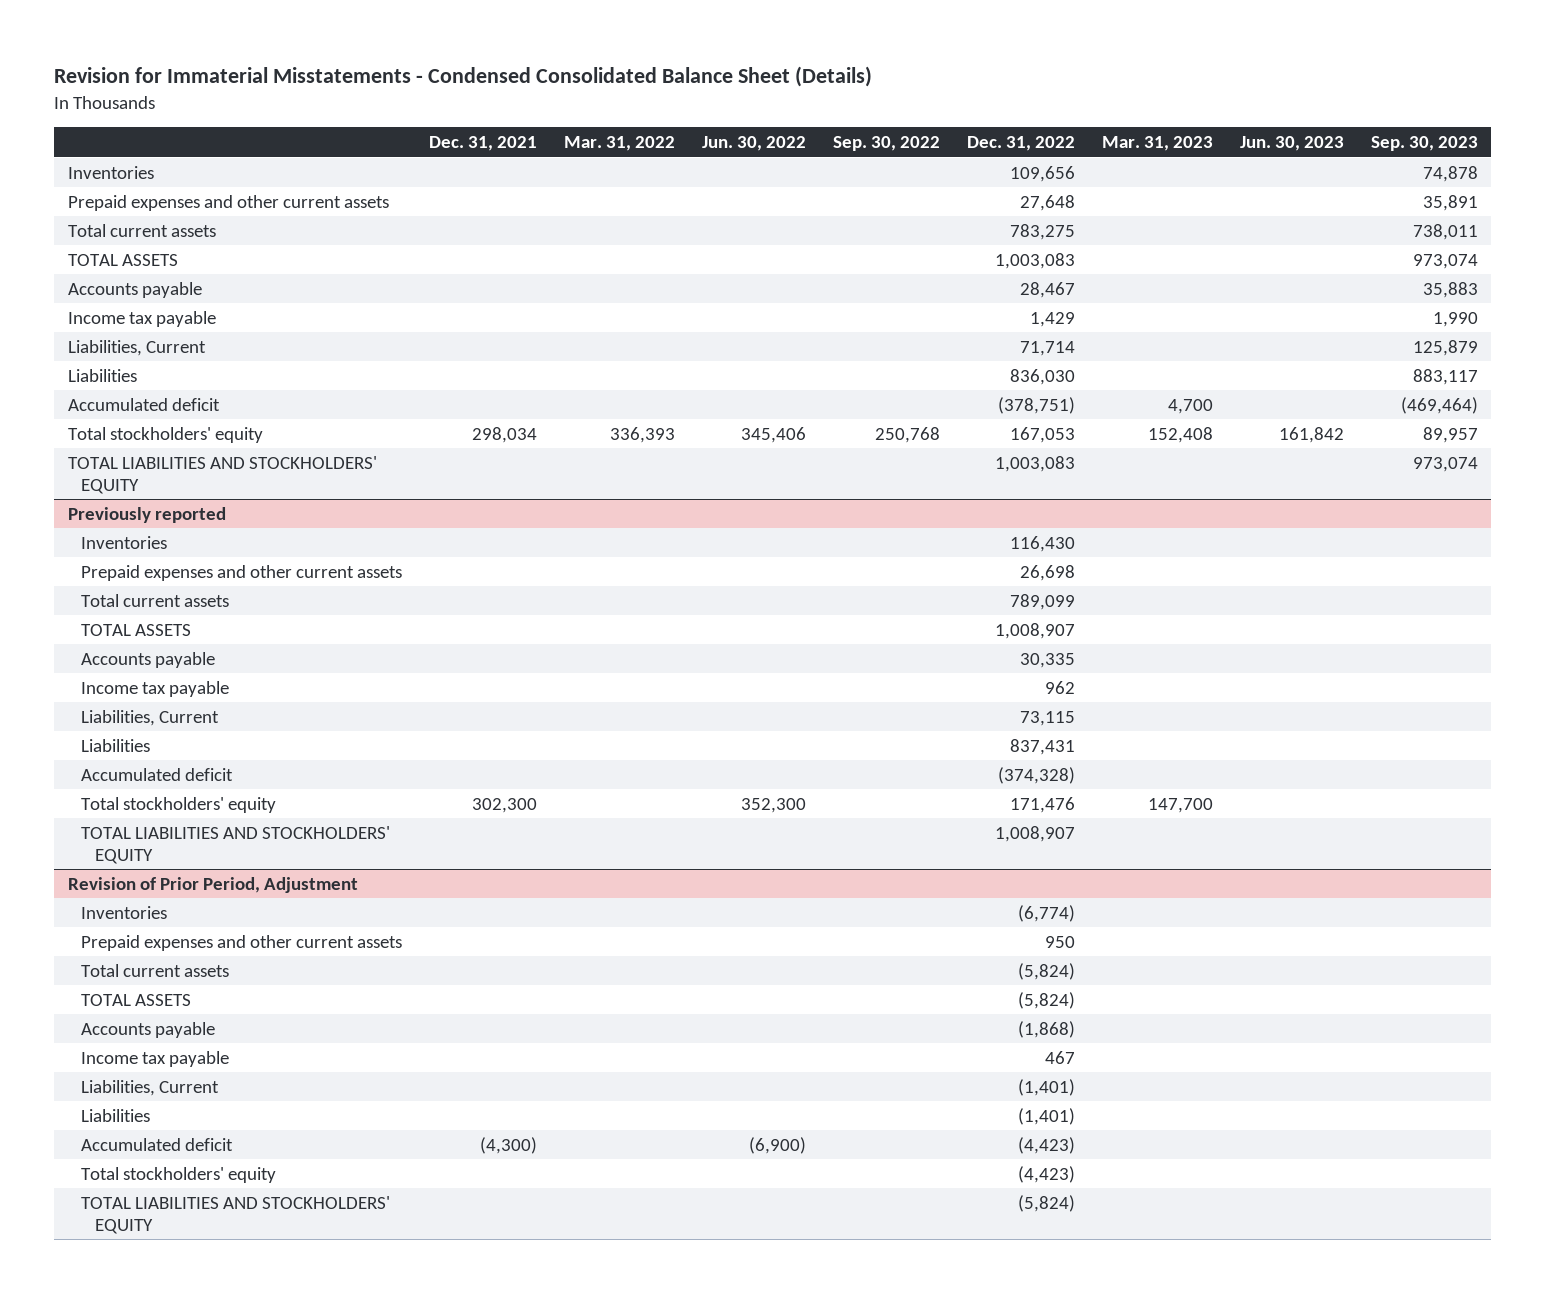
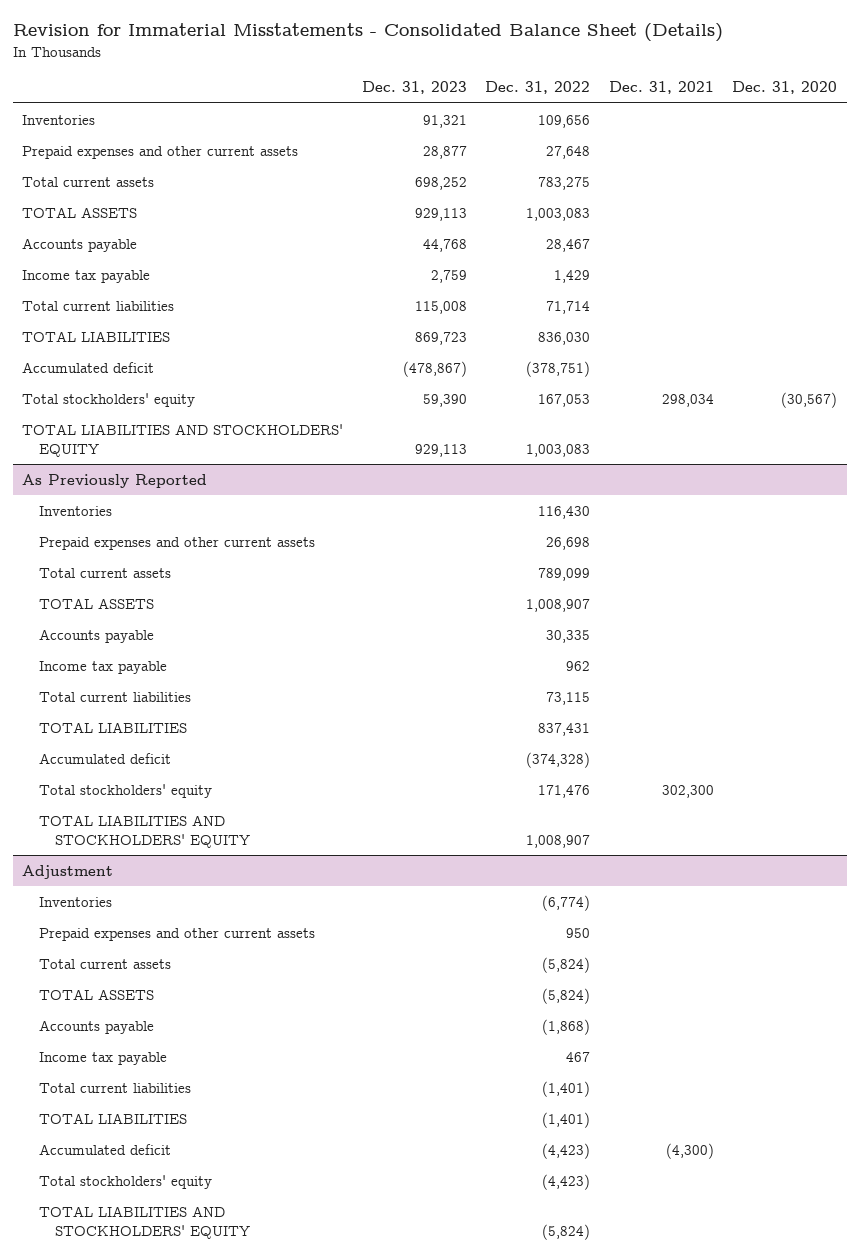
[54,66,873,88] Revision for Immaterial Misstatements - Condensed Consolidated Balance Sheet (Details) -> [12,23,723,43] Revision for Immaterial Misstatements - Consolidated Balance Sheet (Details)
[564,136,676,152] Mar. 31, 2022 -> none
[702,136,807,152] Jun. 30, 2022 -> none
[833,136,941,152] Sep. 30, 2022 -> none
[1102,136,1214,152] Mar. 31, 2023 -> none
[1240,136,1345,152] Jun. 30, 2023 -> none
[1371,136,1479,152] Sep. 30, 2023 -> none
none -> [361,81,467,95] Dec. 31, 2023
none -> [732,81,838,95] Dec. 31, 2020
[67,339,206,356] Liabilities, Current -> [22,300,175,311] Total current liabilities
[67,368,137,382] Liabilities -> [22,330,171,342] TOTAL LIABILITIES
[67,506,226,523] Previously reported -> [22,473,208,488] As Previously Reported
[81,709,220,726] Liabilities, Current -> [38,691,191,702] Total current liabilities
[81,738,151,752] Liabilities -> [38,721,187,733] TOTAL LIABILITIES
[67,876,358,893] Revision of Prior Period, Adjustment -> [22,864,114,879] Adjustment
[81,1079,220,1096] Liabilities, Current -> [38,1082,191,1093] Total current liabilities
[81,1108,151,1122] Liabilities -> [38,1112,187,1124] TOTAL LIABILITIES

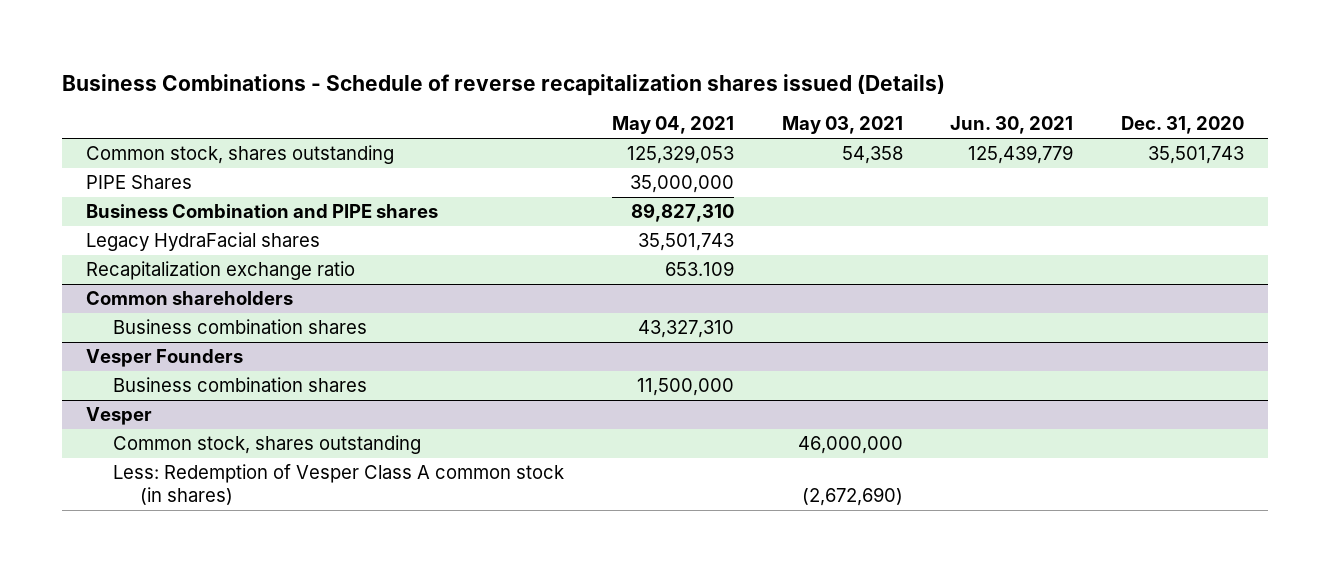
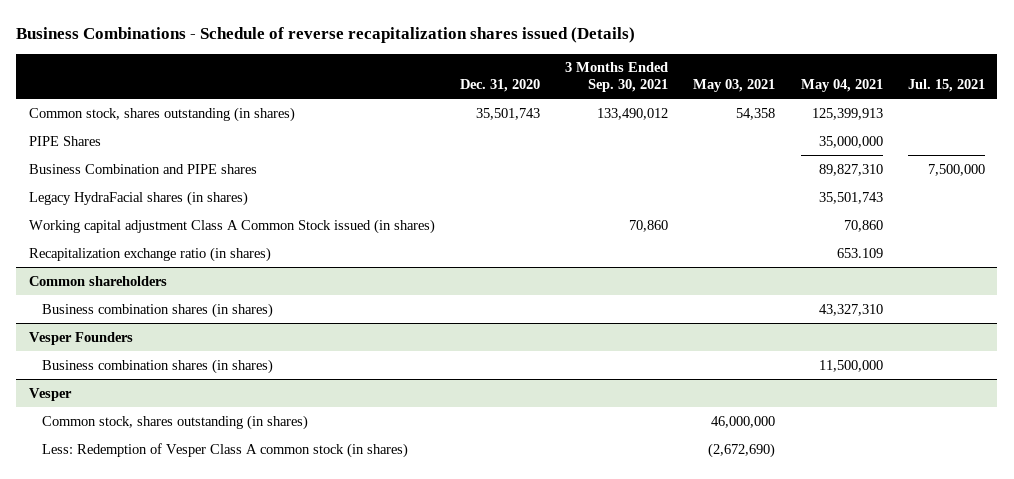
[950,116,1074,135] Jun. 30, 2021 -> none
none -> [565,62,669,93] 3 Months Ended Sep. 30, 2021
none -> [907,79,985,93] Jul. 15, 2021
[86,145,395,165] Common stock, shares outstanding -> [28,106,295,122] Common stock, shares outstanding (in shares)
[626,145,734,165] 125,329,053 -> [811,107,883,120] 125,399,913
[86,232,321,252] Legacy HydraFacial shares -> [28,190,248,206] Legacy HydraFacial shares (in shares)
none -> [28,218,435,234] Working capital adjustment Class A Common Stock issued (in shares)
[86,261,356,281] Recapitalization exchange ratio -> [28,246,271,262] Recapitalization exchange ratio (in shares)
[113,319,368,335] Business combination shares -> [42,302,274,318] Business combination shares (in shares)
[113,377,368,393] Business combination shares -> [42,358,274,374] Business combination shares (in shares)
[113,435,422,455] Common stock, shares outstanding -> [42,414,309,430] Common stock, shares outstanding (in shares)

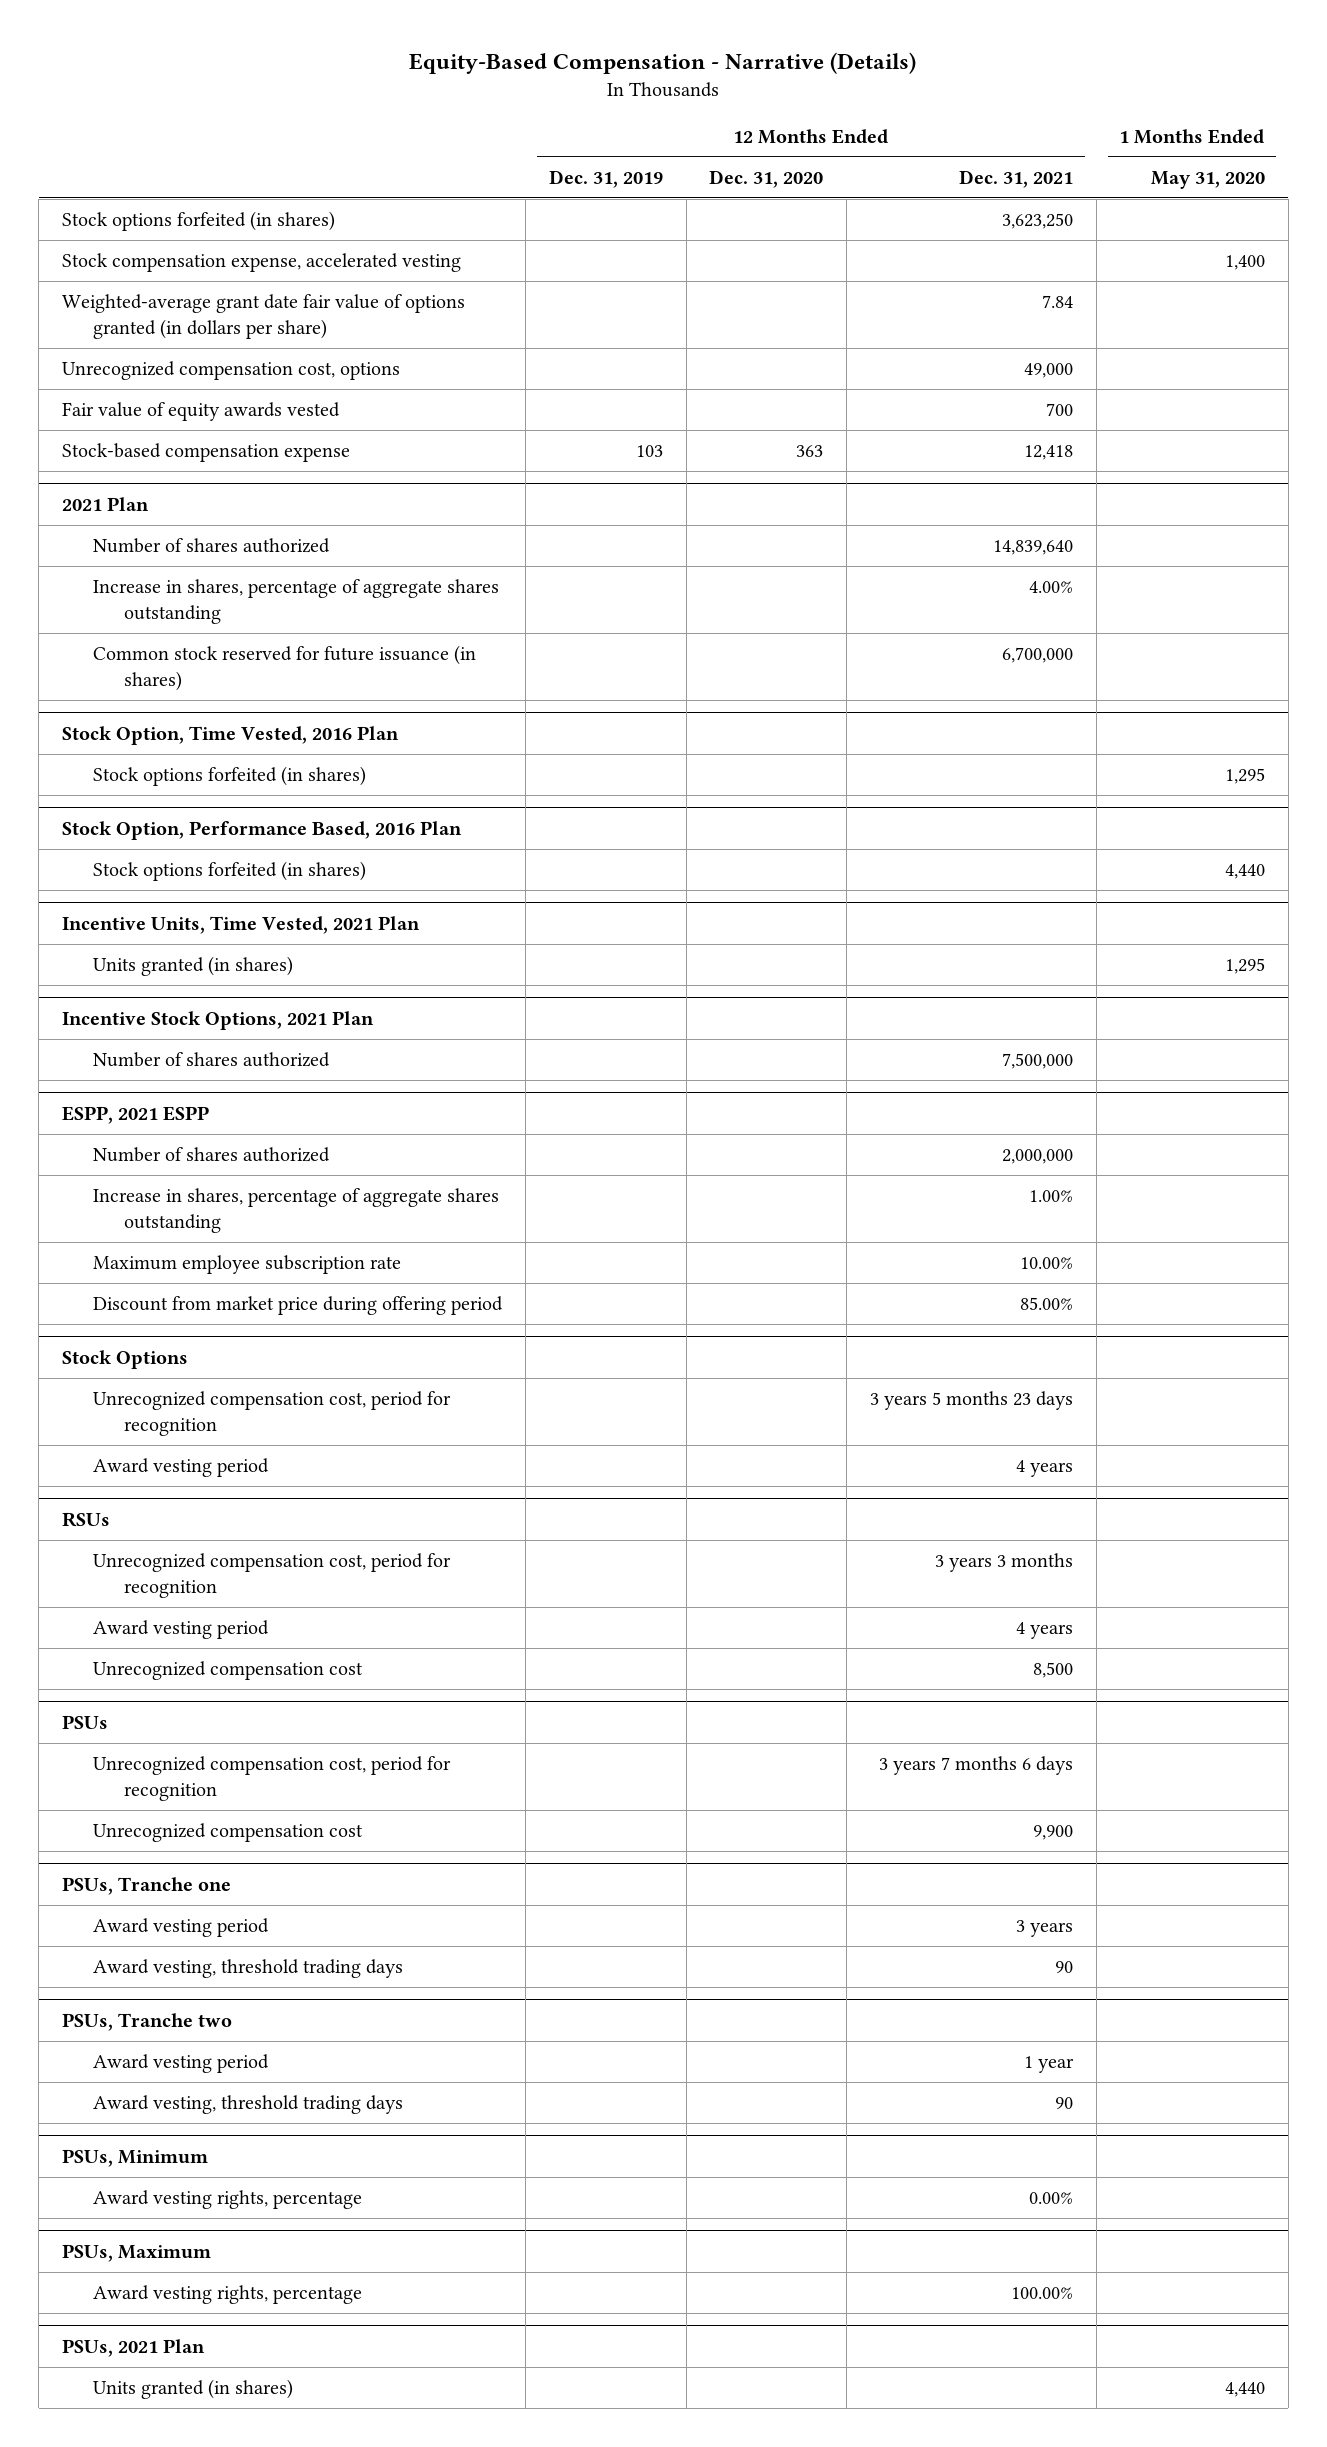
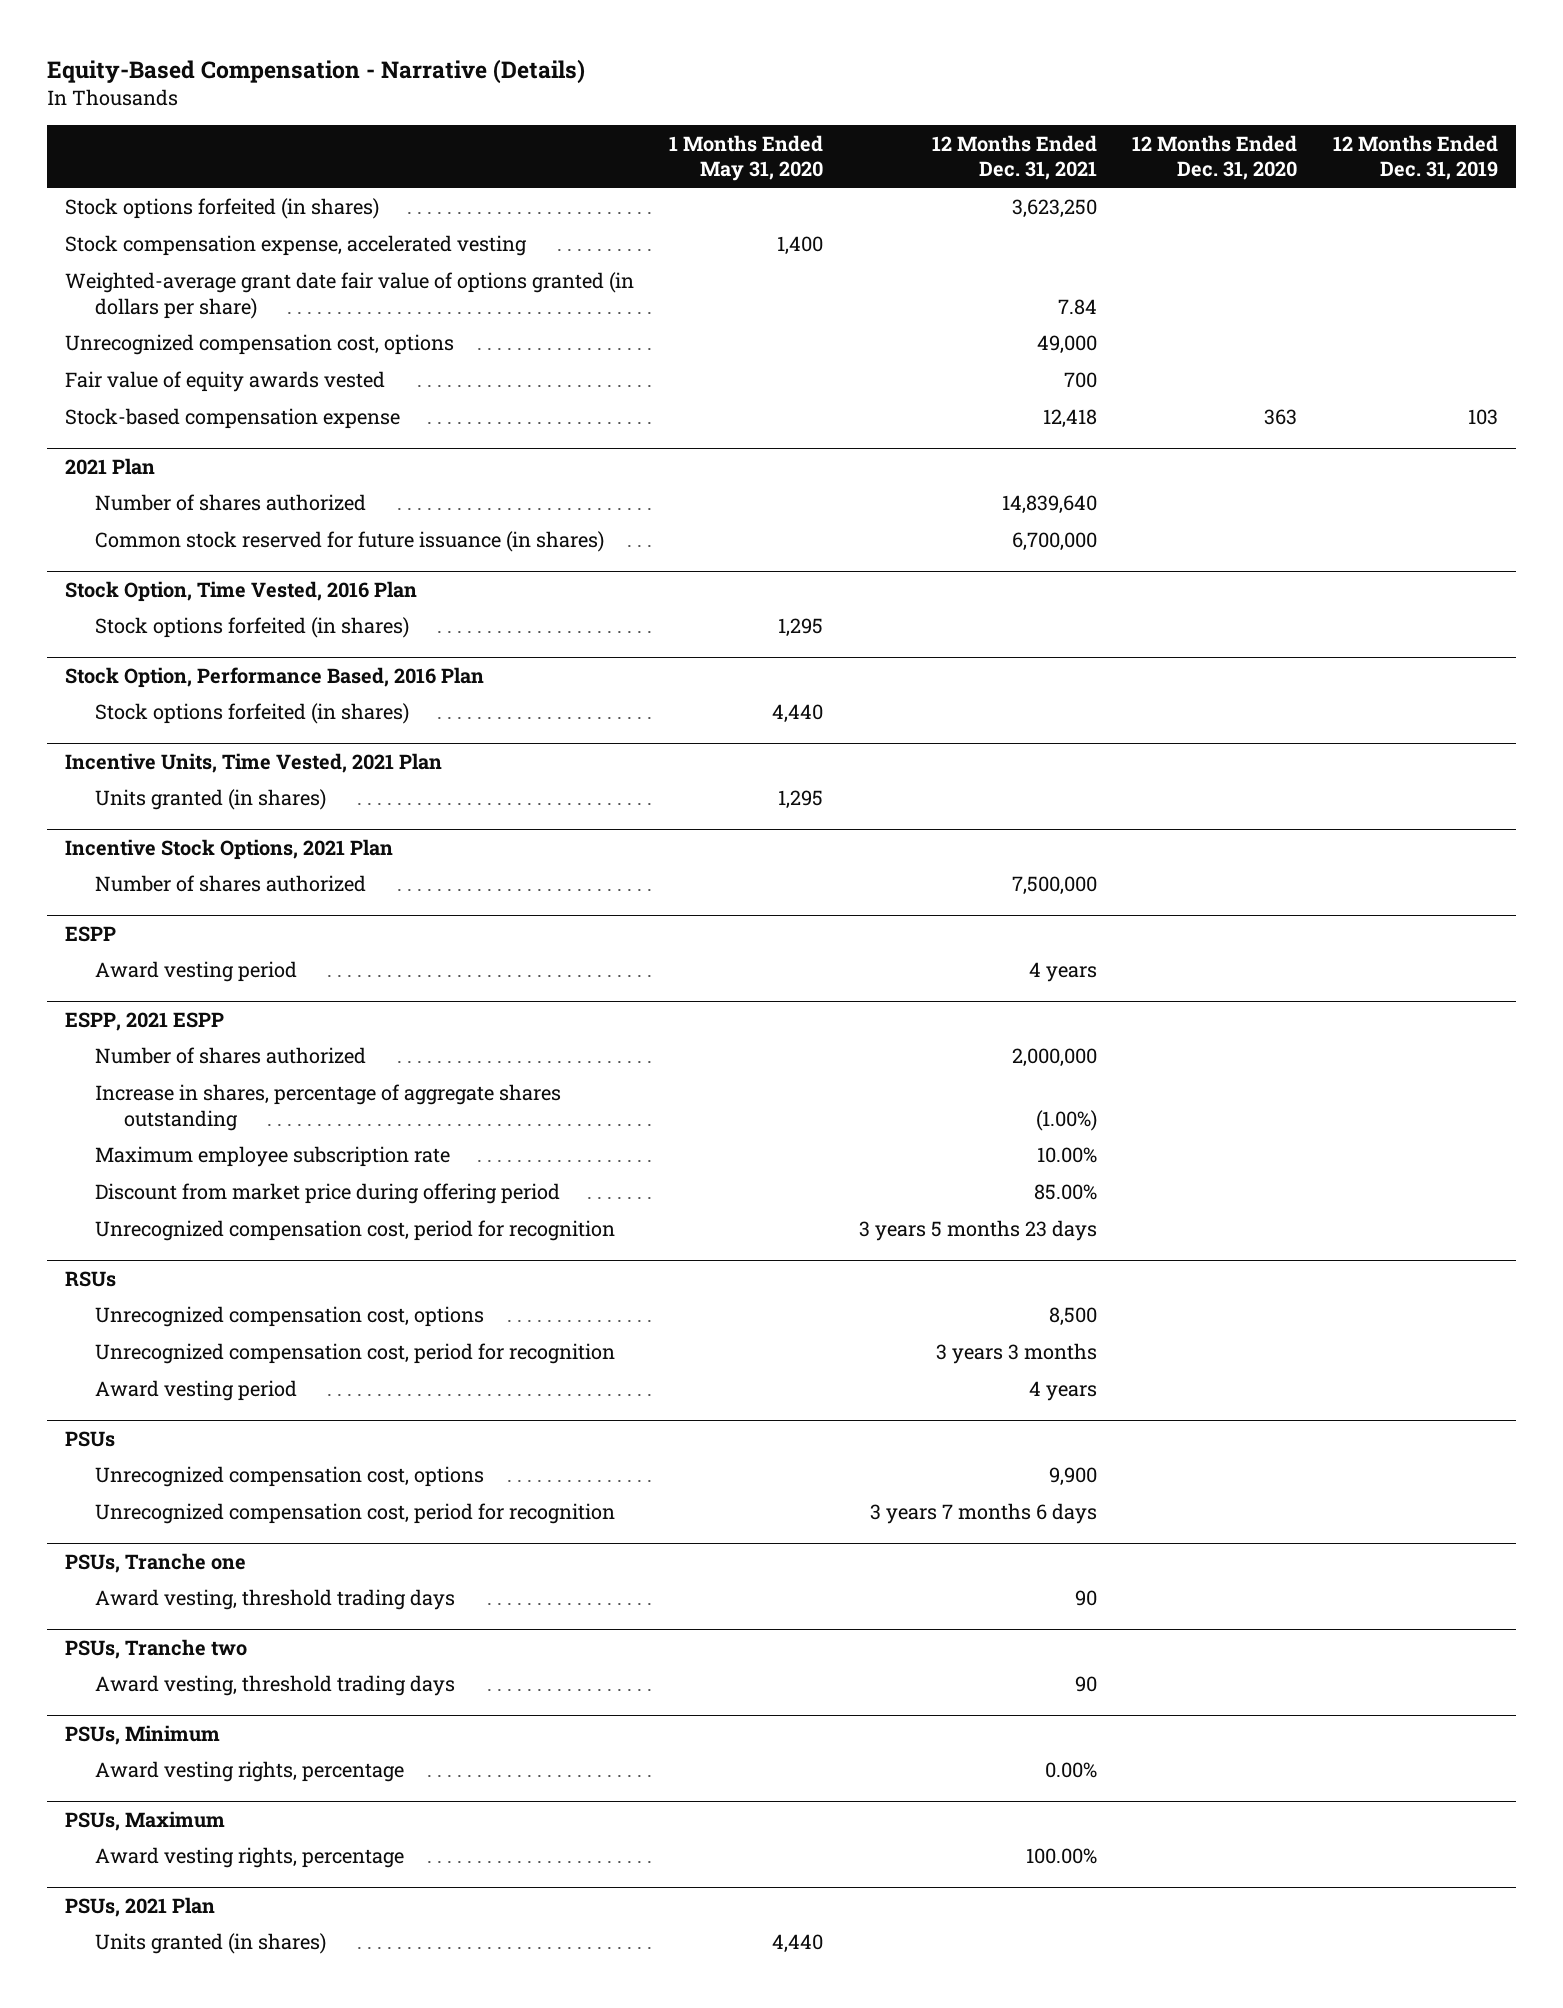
[93,578,500,624] Increase in shares, percentage of aggregate shares outstanding -> none
none -> [64,926,116,943] ESPP
none -> [94,961,297,983] Award vesting period
[1029,1189,1074,1202] 1.00% -> [1035,1110,1097,1132] (1.00%)
[62,1349,189,1369] Stock Options -> none
[93,1457,270,1477] Award vesting period -> none
none -> [94,1306,484,1328] Unrecognized compensation cost, options
[93,1660,364,1680] Unrecognized compensation cost -> none
none -> [94,1466,484,1488] Unrecognized compensation cost, options
[93,1822,364,1842] Unrecognized compensation cost -> none
[93,1917,270,1937] Award vesting period -> none
[93,2053,270,2073] Award vesting period -> none

